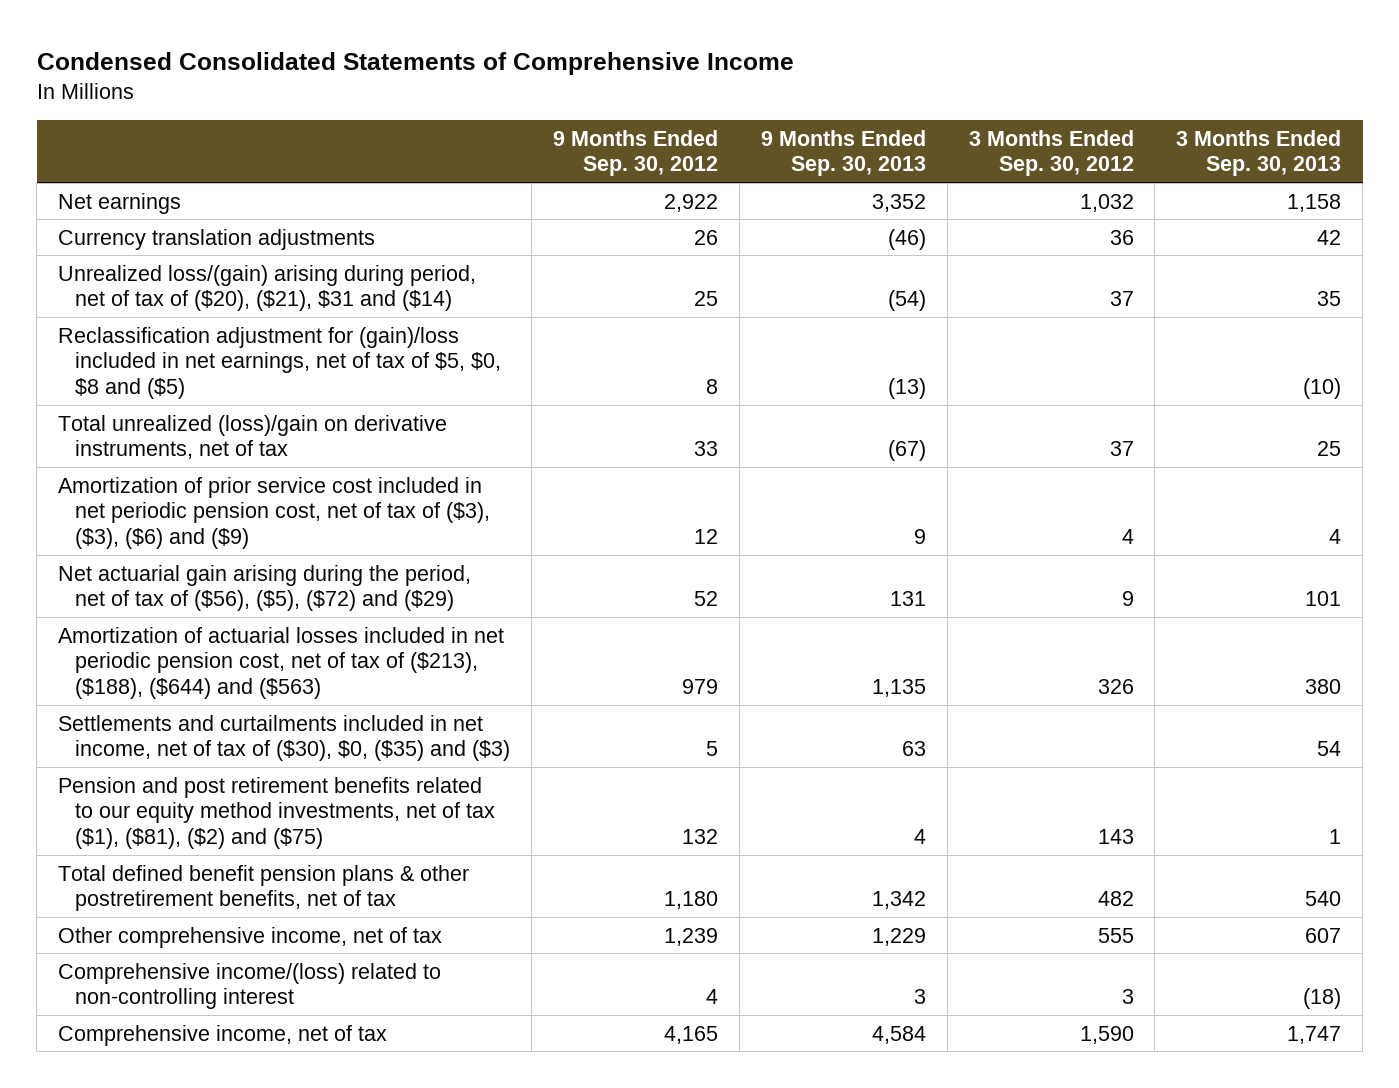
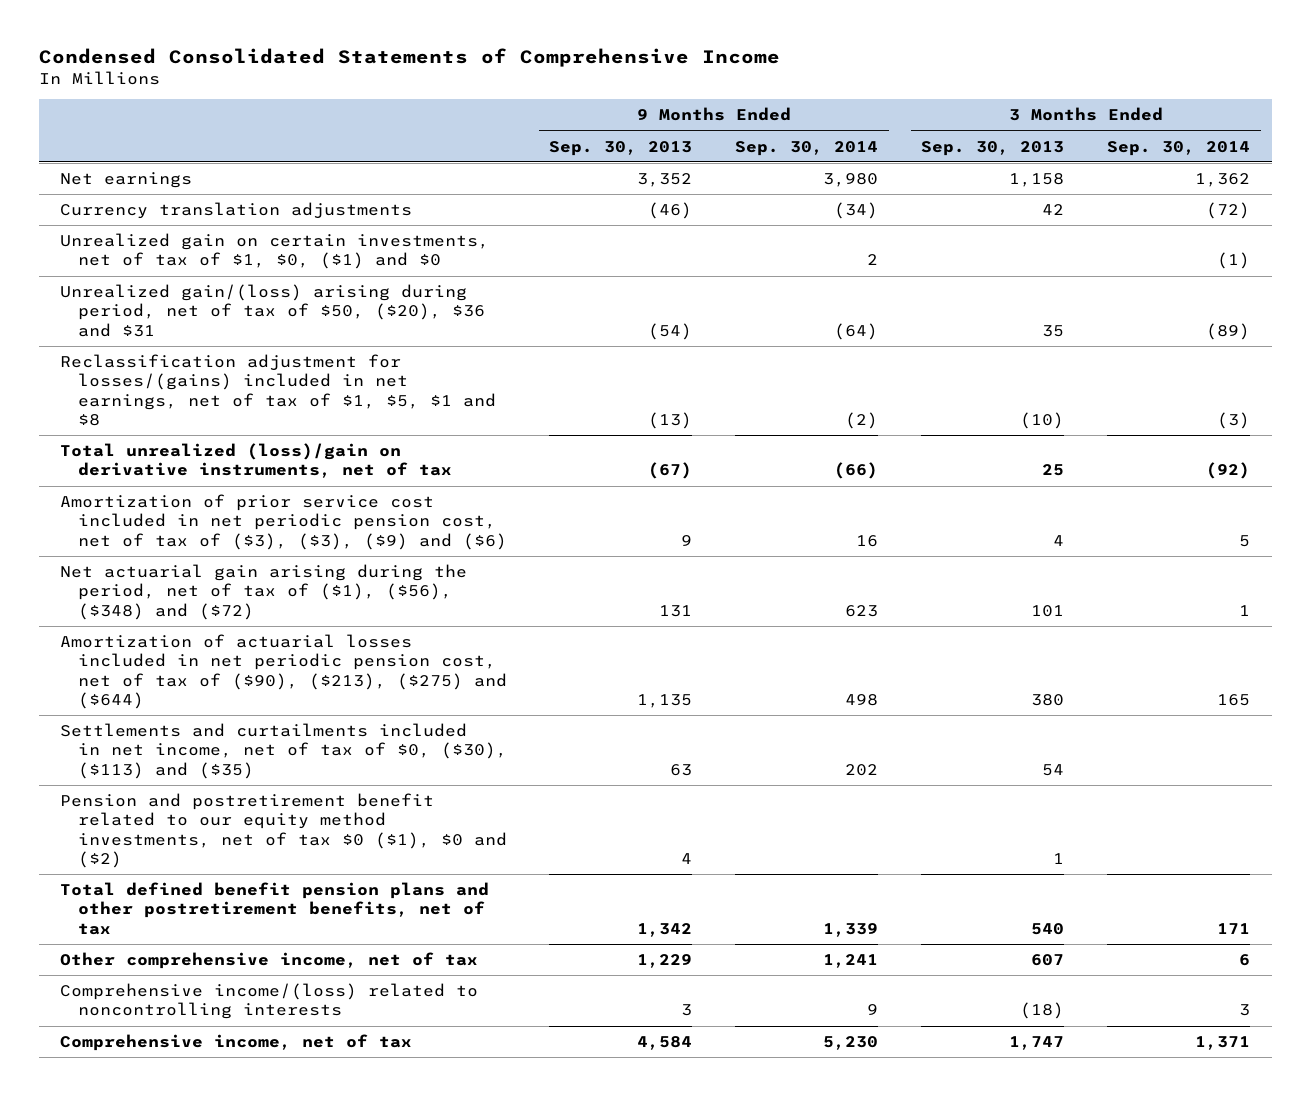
[552,129,718,177] 9 Months Ended Sep. 30, 2012 -> none
[968,129,1134,177] 3 Months Ended Sep. 30, 2012 -> none
none -> [735,140,879,156] Sep. 30, 2014
none -> [1107,140,1251,156] Sep. 30, 2014
none -> [60,233,490,270] Unrealized gain on certain investments, net of tax of $1, $0, ($1) and $0
[57,264,476,312] Unrealized loss/(gain) arising during period, net of tax of ($20), ($21), $31 and ($14) -> [60,284,485,337] Unrealized gain/(loss) arising during period, net of tax of $50, ($20), $36 and $31
[57,326,502,399] Reclassification adjustment for (gain)/loss included in net earnings, net of tax of $5, $0, $8 and ($5) -> [60,354,496,427] Reclassification adjustment for losses/(gains) included in net earnings, net of tax of $1, $5, $1 and $8
[57,476,491,549] Amortization of prior service cost included in net periodic pension cost, net of tax of ($3), ($3), ($6) and ($9) -> [60,494,507,550] Amortization of prior service cost included in net periodic pension cost, net of tax of ($3), ($3), ($9) and ($6)
[57,564,471,612] Net actuarial gain arising during the period, net of tax of ($56), ($5), ($72) and ($29) -> [60,564,468,620] Net actuarial gain arising during the period, net of tax of ($1), ($56), ($348) and ($72)
[57,626,504,699] Amortization of actuarial losses included in net periodic pension cost, net of tax of ($213), ($188), ($644) and ($563) -> [60,634,507,710] Amortization of actuarial losses included in net periodic pension cost, net of tax of ($90), ($213), ($275) and ($644)
[57,714,511,762] Settlements and curtailments included in net income, net of tax of ($30), $0, ($35) and ($3) -> [60,723,507,779] Settlements and curtailments included in net income, net of tax of $0, ($30), ($113) and ($35)
[57,776,496,849] Pension and post retirement benefits related to our equity method investments, net of tax ($1), ($81), ($2) and ($75) -> [60,793,507,869] Pension and postretirement benefit related to our equity method investments, net of tax $0 ($1), $0 and ($2)
[57,864,469,912] Total defined benefit pension plans & other postretirement benefits, net of tax -> [60,882,490,935] Total defined benefit pension plans and other postretirement benefits, net of tax
[57,962,441,1010] Comprehensive income/(loss) related to non-controlling interest -> [60,983,479,1020] Comprehensive income/(loss) related to noncontrolling interests

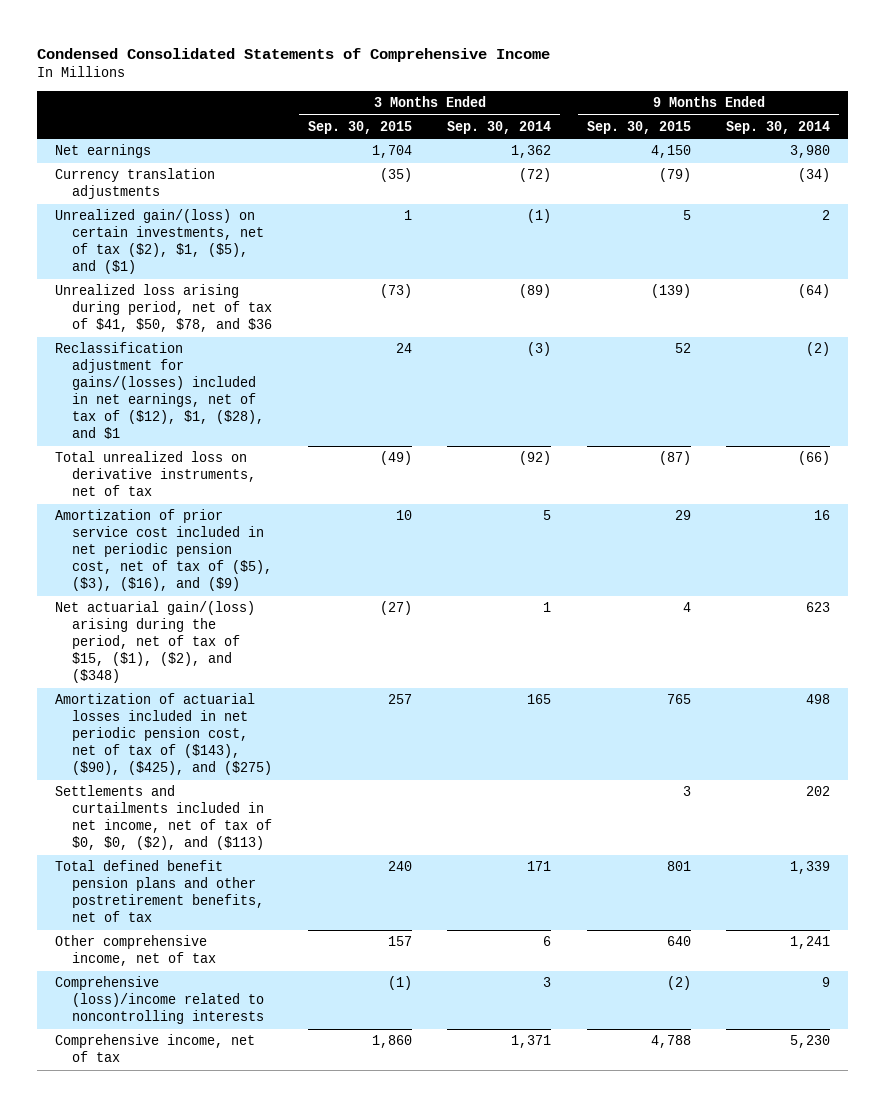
[549,140,693,156] Sep. 30, 2013 -> none
[921,140,1065,156] Sep. 30, 2013 -> none
none -> [307,120,412,134] Sep. 30, 2015
none -> [586,120,691,134] Sep. 30, 2015
[60,793,507,869] Pension and postretirement benefit related to our equity method investments, net of tax $0 ($1), $0 and ($2) -> none
[60,233,490,270] Unrealized gain on certain investments, net of tax of $1, $0, ($1) and $0 -> [55,209,265,275] Unrealized gain/(loss) on certain investments, net of tax ($2), $1, ($5), and ($1)
[60,284,485,337] Unrealized gain/(loss) arising during period, net of tax of $50, ($20), $36 and $31 -> [55,284,273,333] Unrealized loss arising during period, net of tax of $41, $50, $78, and $36
[60,354,496,427] Reclassification adjustment for losses/(gains) included in net earnings, net of tax of $1, $5, $1 and $8 -> [55,342,265,440] Reclassification adjustment for gains/(losses) included in net earnings, net of tax of ($12), $1, ($28), and $1
[60,443,452,479] Total unrealized (loss)/gain on derivative instruments, net of tax -> [55,451,257,497] Total unrealized loss on derivative instruments, net of tax
[60,494,507,550] Amortization of prior service cost included in net periodic pension cost, net of tax of ($3), ($3), ($9) and ($6) -> [55,509,273,592] Amortization of prior service cost included in net periodic pension cost, net of tax of ($5), ($3), ($16), and ($9)
[60,564,468,620] Net actuarial gain arising during the period, net of tax of ($1), ($56), ($348) and ($72) -> [55,601,256,684] Net actuarial gain/(loss) arising during the period, net of tax of $15, ($1), ($2), and ($348)
[60,634,507,710] Amortization of actuarial losses included in net periodic pension cost, net of tax of ($90), ($213), ($275) and ($644) -> [55,693,273,776] Amortization of actuarial losses included in net periodic pension cost, net of tax of ($143), ($90), ($425), and ($275)
[60,723,507,779] Settlements and curtailments included in net income, net of tax of $0, ($30), ($113) and ($35) -> [55,785,273,851] Settlements and curtailments included in net income, net of tax of $0, $0, ($2), and ($113)
[60,983,479,1020] Comprehensive income/(loss) related to noncontrolling interests -> [55,976,265,1025] Comprehensive (loss)/income related to noncontrolling interests

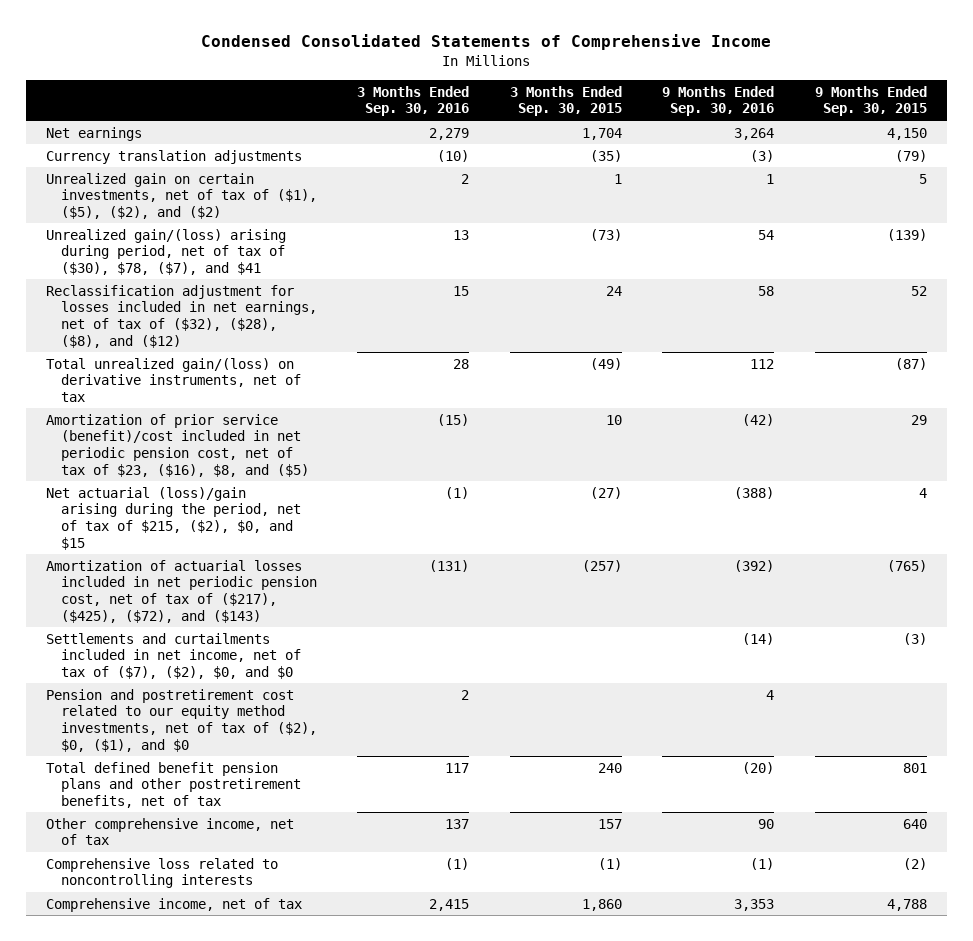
[447,120,552,134] Sep. 30, 2014 -> none
[726,120,831,134] Sep. 30, 2014 -> none
none -> [357,85,470,117] 3 Months Ended Sep. 30, 2016
none -> [662,85,775,117] 9 Months Ended Sep. 30, 2016
[55,209,265,275] Unrealized gain/(loss) on certain investments, net of tax ($2), $1, ($5), and ($1) -> [45,172,317,219] Unrealized gain on certain investments, net of tax of ($1), ($5), ($2), and ($2)
[55,284,273,333] Unrealized loss arising during period, net of tax of $41, $50, $78, and $36 -> [45,228,286,275] Unrealized gain/(loss) arising during period, net of tax of ($30), $78, ($7), and $41
[55,342,265,440] Reclassification adjustment for gains/(losses) included in net earnings, net of tax of ($12), $1, ($28), and $1 -> [45,284,317,348] Reclassification adjustment for losses included in net earnings, net of tax of ($32), ($28), ($8), and ($12)
[55,451,257,497] Total unrealized loss on derivative instruments, net of tax -> [45,357,301,402] Total unrealized gain/(loss) on derivative instruments, net of tax
[55,509,273,592] Amortization of prior service cost included in net periodic pension cost, net of tax of ($5), ($3), ($16), and ($9) -> [45,413,309,477] Amortization of prior service (benefit)/cost included in net periodic pension cost, net of tax of $23, ($16), $8, and ($5)
[55,601,256,684] Net actuarial gain/(loss) arising during the period, net of tax of $15, ($1), ($2), and ($348) -> [45,486,301,550] Net actuarial (loss)/gain arising during the period, net of tax of $215, ($2), $0, and $15
[55,693,273,776] Amortization of actuarial losses included in net periodic pension cost, net of tax of ($143), ($90), ($425), and ($275) -> [45,559,317,623] Amortization of actuarial losses included in net periodic pension cost, net of tax of ($217), ($425), ($72), and ($143)
[387,694,412,705] 257 -> [581,559,622,572] (257)
[666,694,691,705] 765 -> [886,559,927,572] (765)
[55,785,273,851] Settlements and curtailments included in net income, net of tax of $0, $0, ($2), and ($113) -> [45,632,301,679] Settlements and curtailments included in net income, net of tax of ($7), ($2), $0, and $0
[682,786,691,797] 3 -> [902,632,927,645] (3)
none -> [45,688,317,752] Pension and postretirement cost related to our equity method investments, net of tax of ($2), $0, ($1), and $0
[55,976,265,1025] Comprehensive (loss)/income related to noncontrolling interests -> [45,857,278,889] Comprehensive loss related to noncontrolling interests

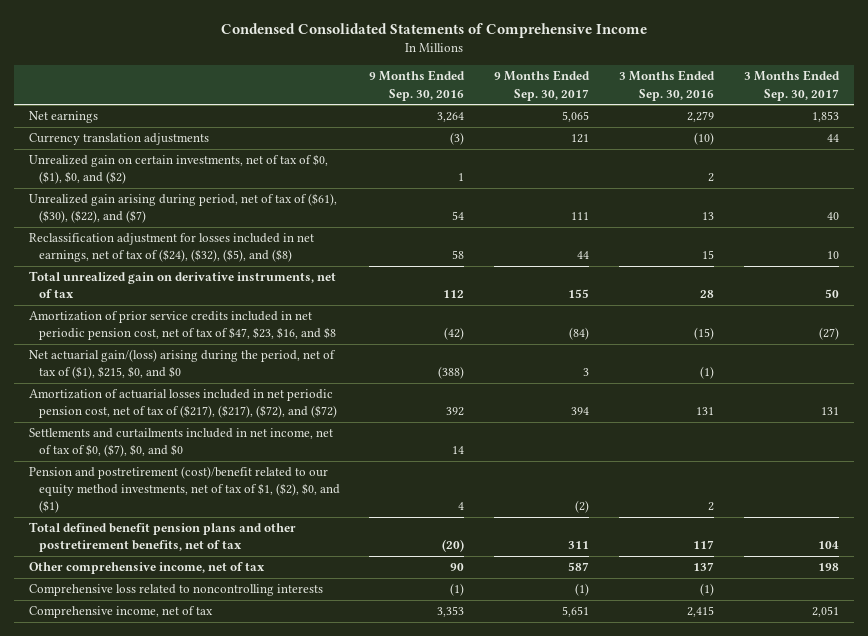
[509,85,622,117] 3 Months Ended Sep. 30, 2015 -> none
[814,85,927,117] 9 Months Ended Sep. 30, 2015 -> none
none -> [494,70,591,101] 9 Months Ended Sep. 30, 2017
none -> [743,70,840,101] 3 Months Ended Sep. 30, 2017
[45,172,317,219] Unrealized gain on certain investments, net of tax of ($1), ($5), ($2), and ($2) -> [28,154,328,185] Unrealized gain on certain investments, net of tax of $0, ($1), $0, and ($2)
[45,228,286,275] Unrealized gain/(loss) arising during period, net of tax of ($30), $78, ($7), and $41 -> [28,193,337,224] Unrealized gain arising during period, net of tax of ($61), ($30), ($22), and ($7)
[45,284,317,348] Reclassification adjustment for losses included in net earnings, net of tax of ($32), ($28), ($8), and ($12) -> [28,233,314,263] Reclassification adjustment for losses included in net earnings, net of tax of ($24), ($32), ($5), and ($8)
[45,357,301,402] Total unrealized gain/(loss) on derivative instruments, net of tax -> [28,271,336,299] Total unrealized gain on derivative instruments, net of tax
[45,413,309,477] Amortization of prior service (benefit)/cost included in net periodic pension cost, net of tax of $23, ($16), $8, and ($5) -> [28,311,336,341] Amortization of prior service credits included in net periodic pension cost, net of tax of $47, $23, $16, and $8
[45,486,301,550] Net actuarial (loss)/gain arising during the period, net of tax of $215, ($2), $0, and $15 -> [28,349,336,380] Net actuarial gain/(loss) arising during the period, net of tax of ($1), $215, $0, and $0
[45,559,317,623] Amortization of actuarial losses included in net periodic pension cost, net of tax of ($217), ($425), ($72), and ($143) -> [28,389,337,419] Amortization of actuarial losses included in net periodic pension cost, net of tax of ($217), ($217), ($72), and ($72)
[429,559,470,572] (131) -> [696,407,715,416] 131
[734,559,775,572] (392) -> [446,407,465,417] 392
[45,632,301,679] Settlements and curtailments included in net income, net of tax of ($7), ($2), $0, and $0 -> [28,428,333,458] Settlements and curtailments included in net income, net of tax of $0, ($7), $0, and $0
[742,632,775,645] (14) -> [452,446,465,455] 14
[45,688,317,752] Pension and postretirement cost related to our equity method investments, net of tax of ($2), $0, ($1), and $0 -> [28,466,340,514] Pension and postretirement (cost)/benefit related to our equity method investments, net of tax of $1, ($2), $0, and ($1)

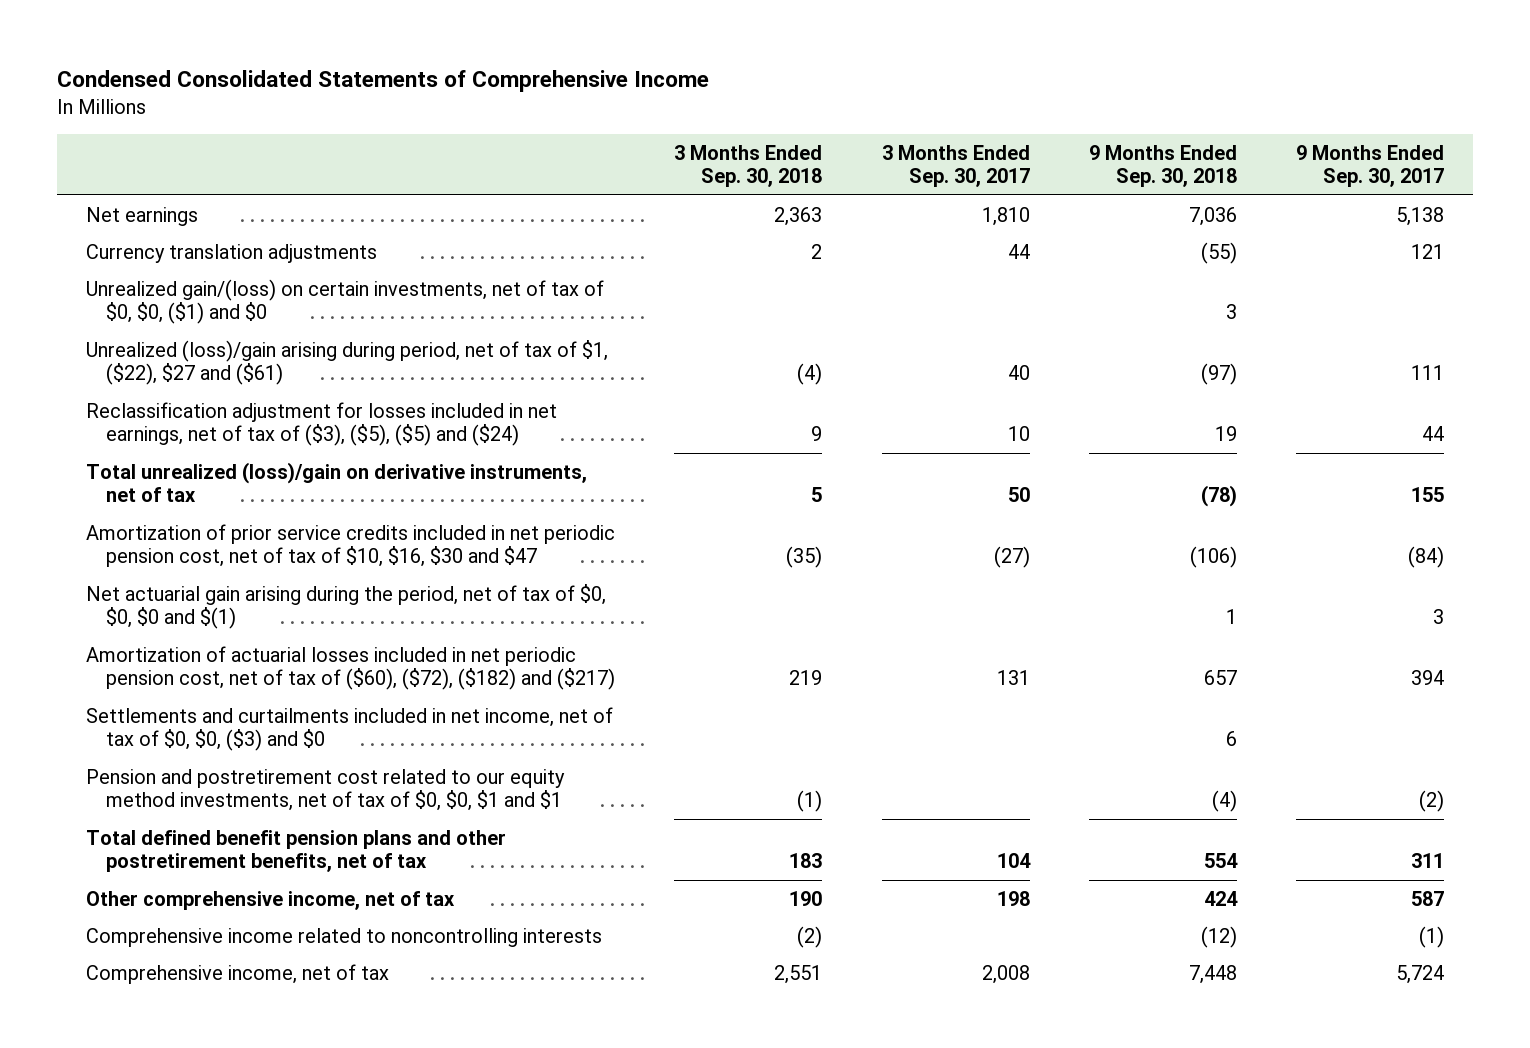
[369,70,466,101] 9 Months Ended Sep. 30, 2016 -> none
[619,70,716,101] 3 Months Ended Sep. 30, 2016 -> none
none -> [674,144,823,188] 3 Months Ended Sep. 30, 2018
none -> [1088,144,1237,188] 9 Months Ended Sep. 30, 2018
[562,111,590,123] 5,065 -> [1395,206,1444,226] 5,138
[811,111,839,123] 1,853 -> [981,206,1030,226] 1,810
[28,154,328,185] Unrealized gain on certain investments, net of tax of $0, ($1), $0, and ($2) -> [86,278,605,325] Unrealized gain/(loss) on certain investments, net of tax of $0, $0, ($1) and $0
[28,193,337,224] Unrealized gain arising during period, net of tax of ($61), ($30), ($22), and ($7) -> [86,339,609,386] Unrealized (loss)/gain arising during period, net of tax of $1, ($22), $27 and ($61)
[28,233,314,263] Reclassification adjustment for losses included in net earnings, net of tax of ($24), ($32), ($5), and ($8) -> [86,401,558,447] Reclassification adjustment for losses included in net earnings, net of tax of ($3), ($5), ($5) and ($24)
[28,271,336,299] Total unrealized gain on derivative instruments, net of tax -> [86,461,588,503] Total unrealized (loss)/gain on derivative instruments, net of tax
[28,311,336,341] Amortization of prior service credits included in net periodic pension cost, net of tax of $47, $23, $16, and $8 -> [86,523,616,568] Amortization of prior service credits included in net periodic pension cost, net of tax of $10, $16, $30 and $47
[28,349,336,380] Net actuarial gain/(loss) arising during the period, net of tax of ($1), $215, $0, and $0 -> [86,583,607,630] Net actuarial gain arising during the period, net of tax of $0, $0, $0 and $(1)
[28,389,337,419] Amortization of actuarial losses included in net periodic pension cost, net of tax of ($217), ($217), ($72), and ($72) -> [86,645,615,691] Amortization of actuarial losses included in net periodic pension cost, net of tax of ($60), ($72), ($182) and ($217)
[28,428,333,458] Settlements and curtailments included in net income, net of tax of $0, ($7), $0, and $0 -> [86,706,614,752] Settlements and curtailments included in net income, net of tax of $0, $0, ($3) and $0
[28,466,340,514] Pension and postretirement (cost)/benefit related to our equity method investments, net of tax of $1, ($2), $0, and ($1) -> [86,768,566,812] Pension and postretirement cost related to our equity method investments, net of tax of $0, $0, $1 and $1
[28,584,323,597] Comprehensive loss related to noncontrolling interests -> [86,927,603,947] Comprehensive income related to noncontrolling interests
[562,606,590,618] 5,651 -> [1395,964,1444,984] 5,724
[811,606,839,618] 2,051 -> [981,964,1030,984] 2,008

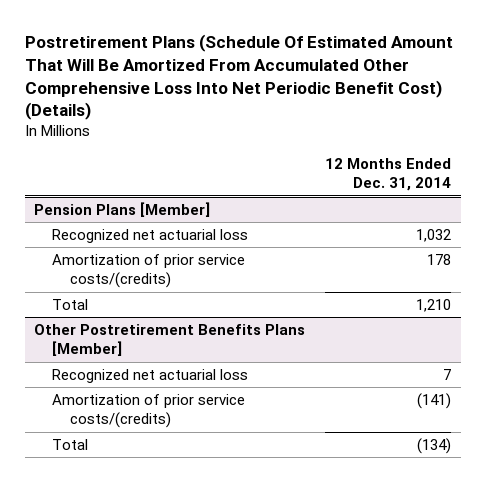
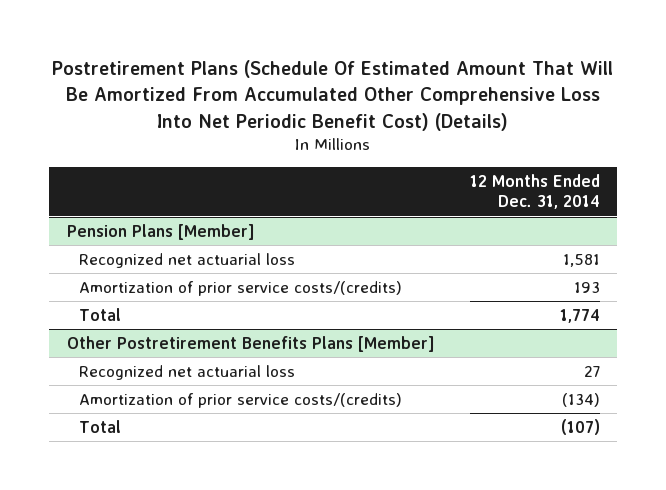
[415,228,451,242] 1,032 -> [562,253,600,267] 1,581
[426,253,451,265] 178 -> [573,281,600,293] 193
[415,298,451,312] 1,210 -> [559,308,600,323] 1,774
[442,368,451,380] 7 -> [583,365,600,377] 27
[416,392,451,409] (141) -> [561,392,600,407] (134)
[416,437,451,454] (134) -> [560,418,600,435] (107)

